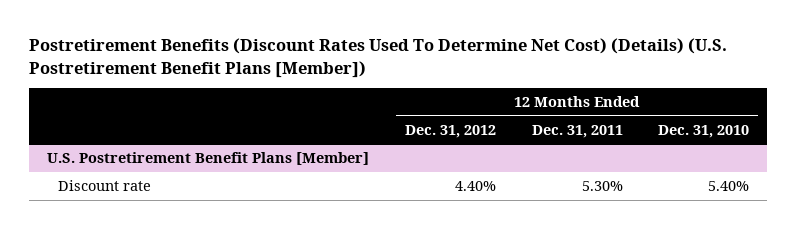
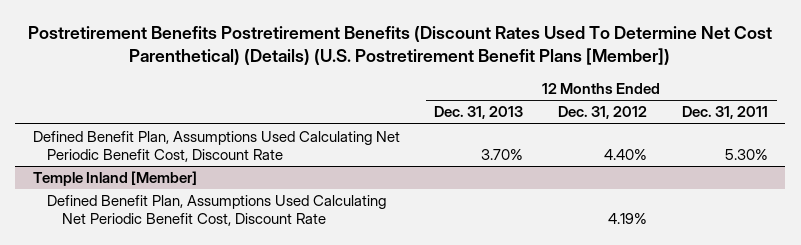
[29,38,728,78] Postretirement Benefits (Discount Rates Used To Determine Net Cost) (Details) (U.S. Postretirement Benefit Plans [Member]) -> [28,25,773,66] Postretirement Benefits Postretirement Benefits (Discount Rates Used To Determine Net Cost Parenthetical) (Details) (U.S. Postretirement Benefit Plans [Member])
[658,124,750,138] Dec. 31, 2010 -> none
none -> [434,106,524,120] Dec. 31, 2013
[47,151,370,165] U.S. Postretirement Benefit Plans [Member] -> none
[58,179,152,191] Discount rate -> [32,131,400,162] Defined Benefit Plan, Assumptions Used Calculating Net Periodic Benefit Cost, Discount Rate
none -> [32,171,197,187] Temple Inland [Member]
none -> [47,195,387,226] Defined Benefit Plan, Assumptions Used Calculating Net Periodic Benefit Cost, Discount Rate

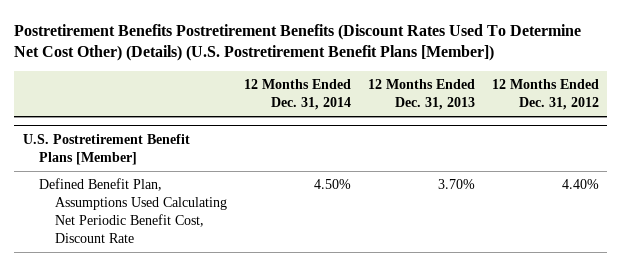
[28,25,773,66] Postretirement Benefits Postretirement Benefits (Discount Rates Used To Determine Net Cost Parenthetical) (Details) (U.S. Postretirement Benefit Plans [Member]) -> [14,23,582,62] Postretirement Benefits Postretirement Benefits (Discount Rates Used To Determine Net Cost Other) (Details) (U.S. Postretirement Benefit Plans [Member])
[681,106,768,120] Dec. 31, 2011 -> none
none -> [243,79,351,111] 12 Months Ended Dec. 31, 2014
none -> [22,134,190,165] U.S. Postretirement Benefit Plans [Member]
[32,171,197,187] Temple Inland [Member] -> none
[47,195,387,226] Defined Benefit Plan, Assumptions Used Calculating Net Periodic Benefit Cost, Discount Rate -> none

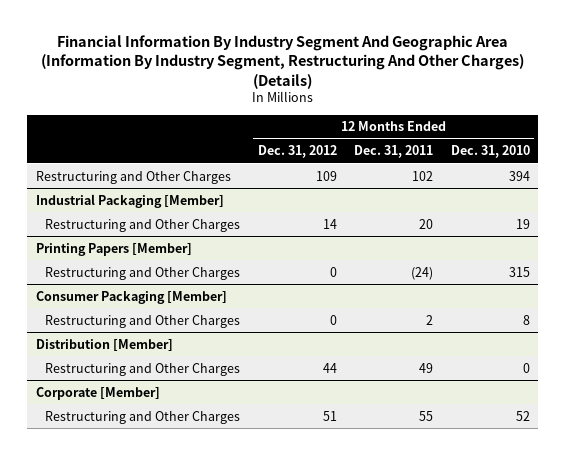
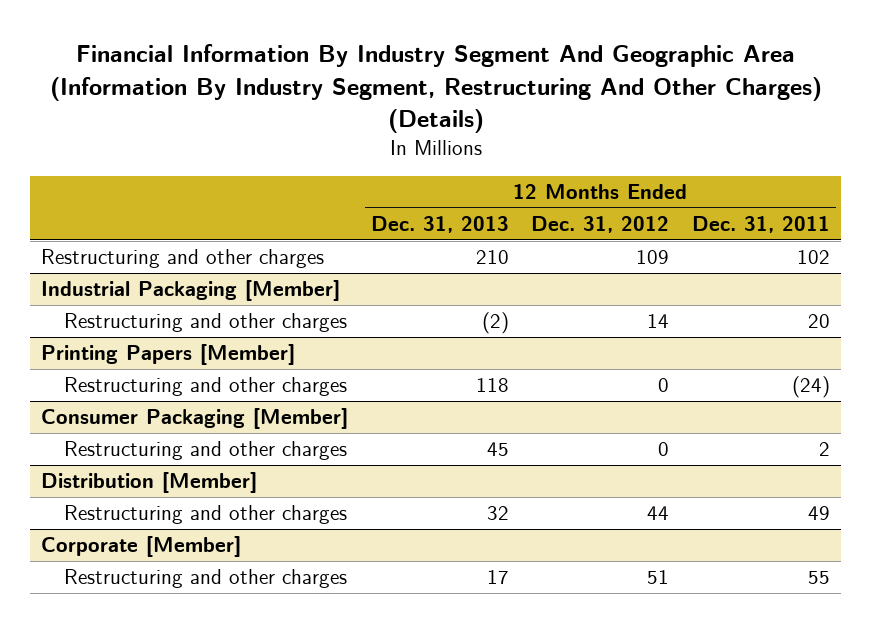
[450,145,530,159] Dec. 31, 2010 -> none
none -> [370,215,509,233] Dec. 31, 2013
[36,170,232,184] Restructuring and Other Charges -> [41,249,325,269] Restructuring and other charges
[45,218,241,232] Restructuring and Other Charges -> [63,313,347,333] Restructuring and other charges
[45,266,241,280] Restructuring and Other Charges -> [63,377,347,397] Restructuring and other charges
[45,314,241,328] Restructuring and Other Charges -> [63,441,347,461] Restructuring and other charges
[45,362,241,376] Restructuring and Other Charges -> [63,505,347,525] Restructuring and other charges
[45,410,241,424] Restructuring and Other Charges -> [63,569,347,589] Restructuring and other charges

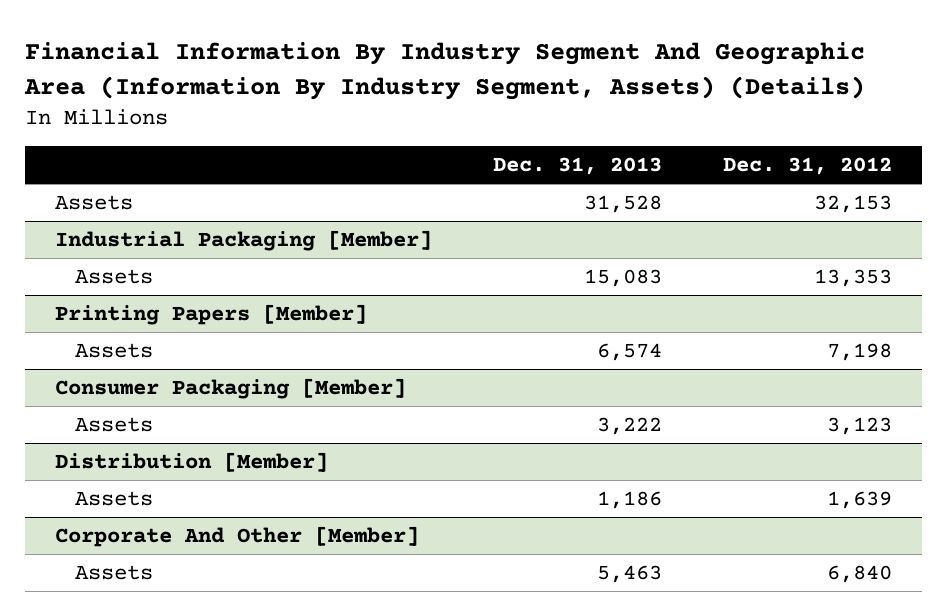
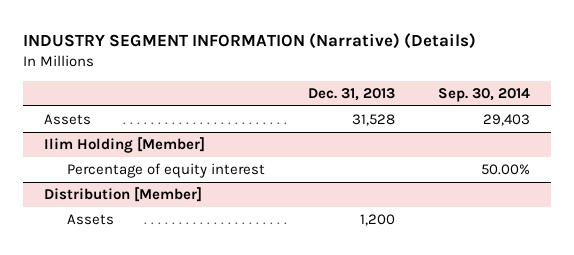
[23,42,865,101] Financial Information By Industry Segment And Geographic Area (Information By Industry Segment, Assets) (Details) -> [22,32,476,49] INDUSTRY SEGMENT INFORMATION (Narrative) (Details)
[723,157,893,176] Dec. 31, 2012 -> none
none -> [437,87,530,102] Sep. 30, 2014
[55,229,433,251] Industrial Packaging [Member] -> none
[74,268,153,284] Assets -> none
[55,303,368,325] Printing Papers [Member] -> none
[74,342,153,358] Assets -> none
[55,377,407,399] Consumer Packaging [Member] -> none
[74,416,153,432] Assets -> none
none -> [44,137,206,154] Ilim Holding [Member]
none -> [67,163,266,179] Percentage of equity interest
[55,525,420,547] Corporate And Other [Member] -> none
[74,564,153,580] Assets -> none
[597,490,663,509] 1,186 -> [360,214,396,227] 1,200

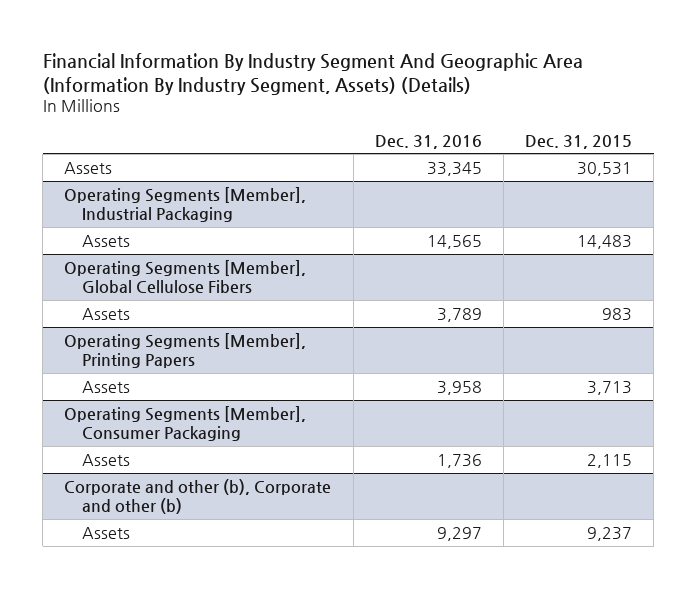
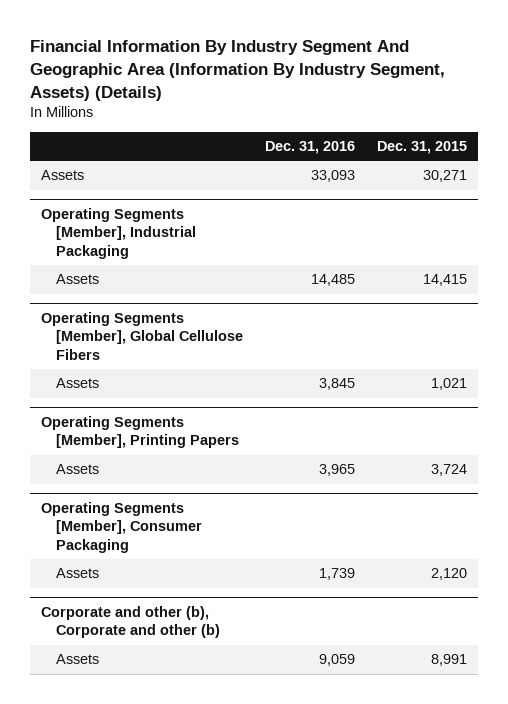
[426,161,482,176] 33,345 -> [310,170,355,183] 33,093
[576,161,632,176] 30,531 -> [422,170,467,183] 30,271
[426,234,482,249] 14,565 -> [310,274,355,287] 14,485
[576,234,632,249] 14,483 -> [422,274,467,287] 14,415
[436,307,482,322] 3,789 -> [318,378,355,391] 3,845
[601,307,632,321] 983 -> [430,378,467,391] 1,021
[436,380,482,395] 3,958 -> [318,464,355,477] 3,965
[586,380,632,395] 3,713 -> [430,464,467,477] 3,724
[436,453,482,468] 1,736 -> [318,568,355,581] 1,739
[586,453,632,468] 2,115 -> [430,568,467,581] 2,120
[436,526,482,541] 9,297 -> [318,654,355,667] 9,059
[586,526,632,541] 9,237 -> [430,654,467,667] 8,991

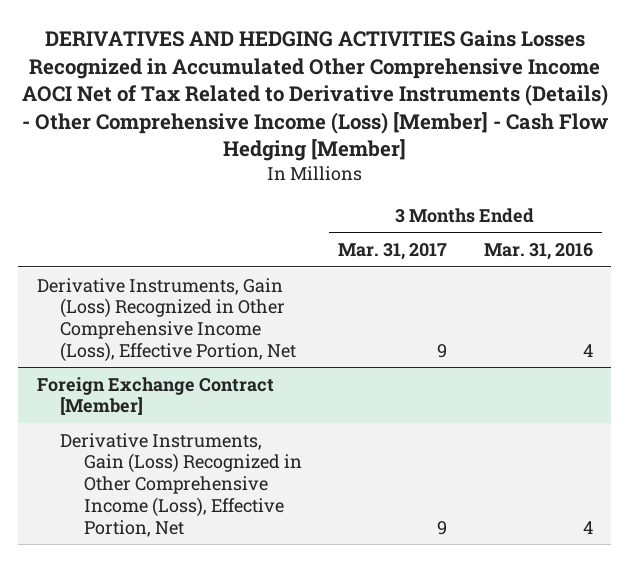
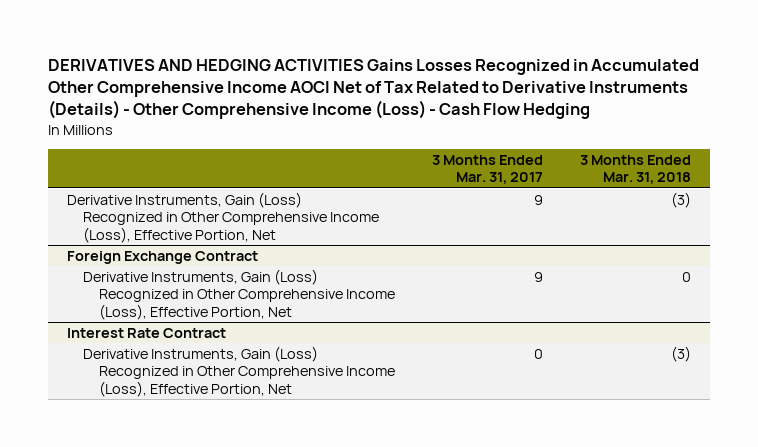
[21,29,608,162] DERIVATIVES AND HEDGING ACTIVITIES Gains Losses Recognized in Accumulated Other Comprehensive Income AOCI Net of Tax Related to Derivative Instruments (Details) - Other Comprehensive Income (Loss) [Member] - Cash Flow Hedging [Member] -> [48,58,700,120] DERIVATIVES AND HEDGING ACTIVITIES Gains Losses Recognized in Accumulated Other Comprehensive Income AOCI Net of Tax Related to Derivative Instruments (Details) - Other Comprehensive Income (Loss) - Cash Flow Hedging
[483,242,593,260] Mar. 31, 2016 -> none
none -> [580,154,692,185] 3 Months Ended Mar. 31, 2018
[36,376,274,416] Foreign Exchange Contract [Member] -> [67,250,259,264] Foreign Exchange Contract
none -> [67,327,227,338] Interest Rate Contract
none -> [82,345,395,398] Derivative Instruments, Gain (Loss) Recognized in Other Comprehensive Income (Loss), Effective Portion, Net

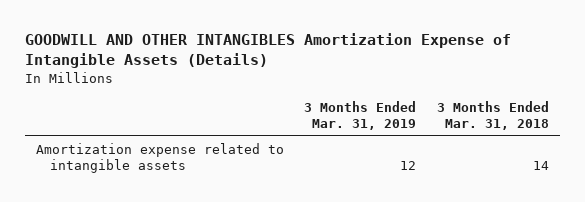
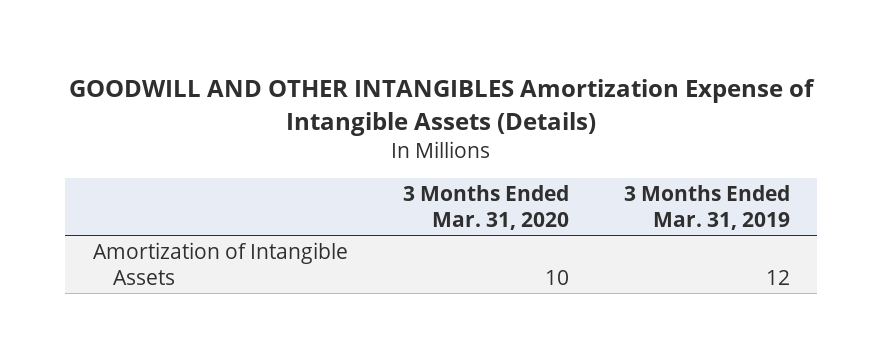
[437,101,550,131] 3 Months Ended Mar. 31, 2018 -> none
none -> [402,185,569,231] 3 Months Ended Mar. 31, 2020
[35,142,284,173] Amortization expense related to intangible assets -> [92,241,348,285] Amortization of Intangible Assets

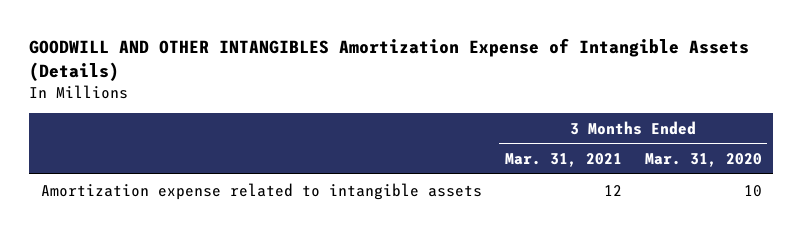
[623,185,790,231] 3 Months Ended Mar. 31, 2019 -> none
none -> [504,153,622,168] Mar. 31, 2021
[92,241,348,285] Amortization of Intangible Assets -> [40,182,482,200] Amortization expense related to intangible assets

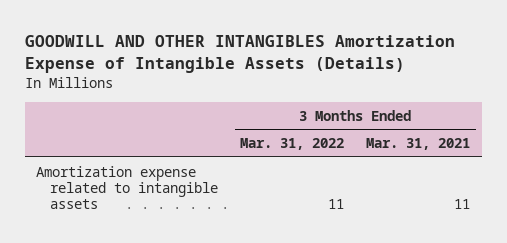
[644,153,762,168] Mar. 31, 2020 -> none
none -> [240,137,345,150] Mar. 31, 2022
[603,184,622,196] 12 -> [454,199,471,210] 11

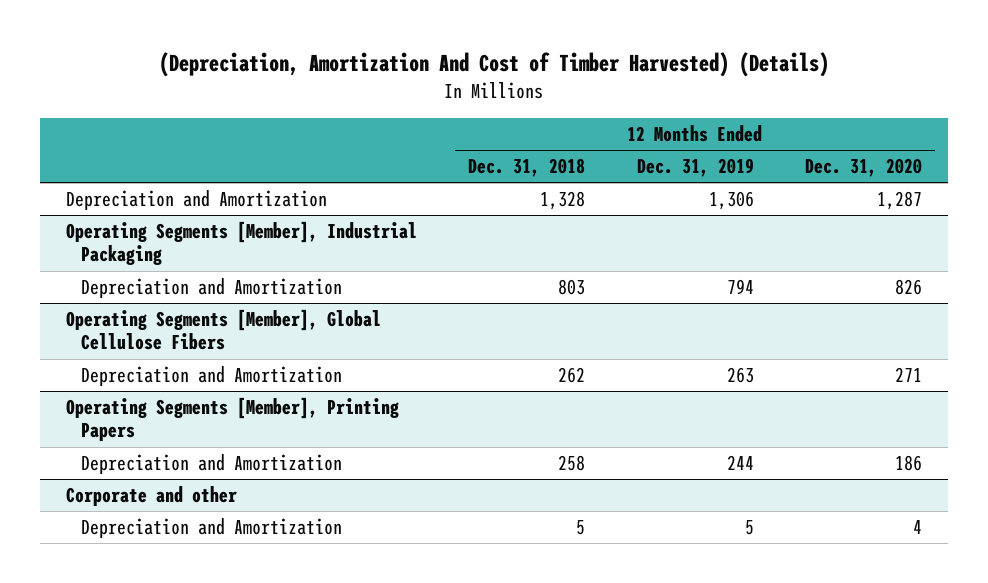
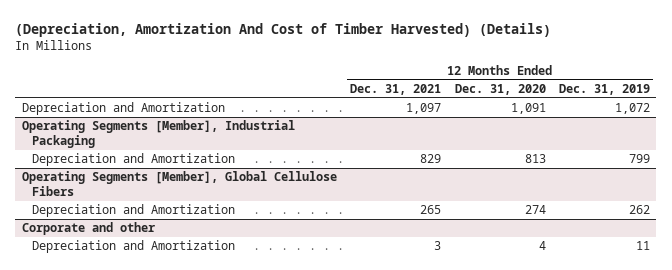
[468,158,586,178] Dec. 31, 2018 -> none
none -> [350,84,442,96] Dec. 31, 2021
[708,191,754,211] 1,306 -> [614,103,650,115] 1,072
[876,191,922,211] 1,287 -> [510,103,546,115] 1,091
[726,279,754,295] 794 -> [628,154,650,164] 799
[894,279,922,296] 826 -> [524,154,546,164] 813
[65,397,399,442] Operating Segments [Member], Printing Papers -> none
[80,454,342,475] Depreciation and Amortization -> none
[726,367,754,384] 263 -> [628,205,650,215] 262
[894,367,922,383] 271 -> [524,205,546,215] 274
[744,520,754,536] 5 -> [635,241,650,251] 11

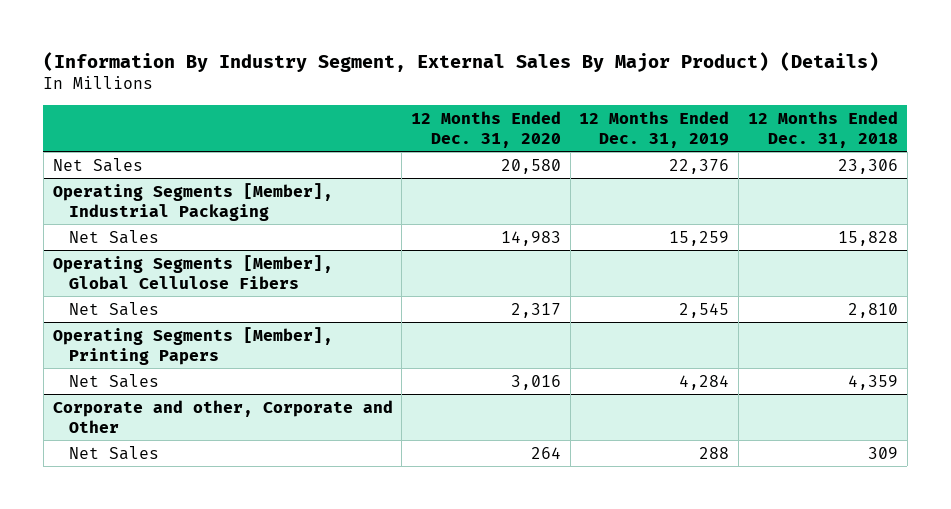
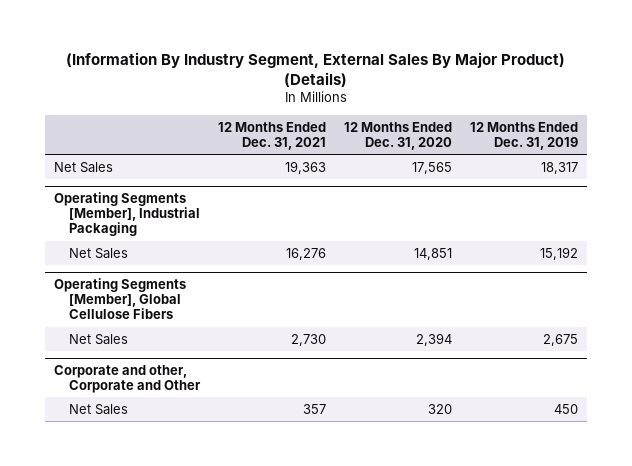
[747,110,898,148] 12 Months Ended Dec. 31, 2018 -> none
none -> [217,121,326,151] 12 Months Ended Dec. 31, 2021
[501,158,562,174] 20,580 -> [411,161,452,174] 17,565
[669,158,730,174] 22,376 -> [541,161,579,174] 18,317
[501,230,562,246] 14,983 -> [413,247,452,260] 14,851
[669,230,730,246] 15,259 -> [540,246,579,260] 15,192
[52,326,333,365] Operating Segments [Member], Printing Papers -> none
[68,373,159,388] Net Sales -> none
[511,302,562,318] 2,317 -> [415,332,452,346] 2,394
[679,302,730,318] 2,545 -> [543,333,579,346] 2,675
[531,446,562,459] 264 -> [427,403,452,414] 320
[699,446,730,459] 288 -> [554,403,579,414] 450

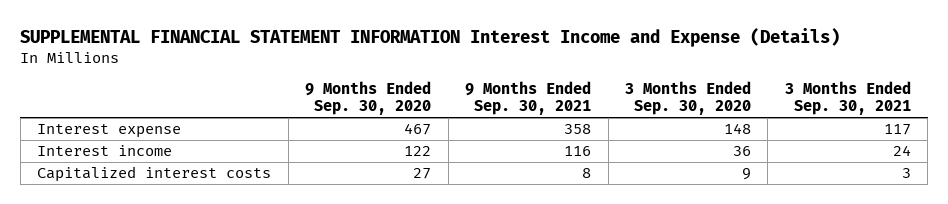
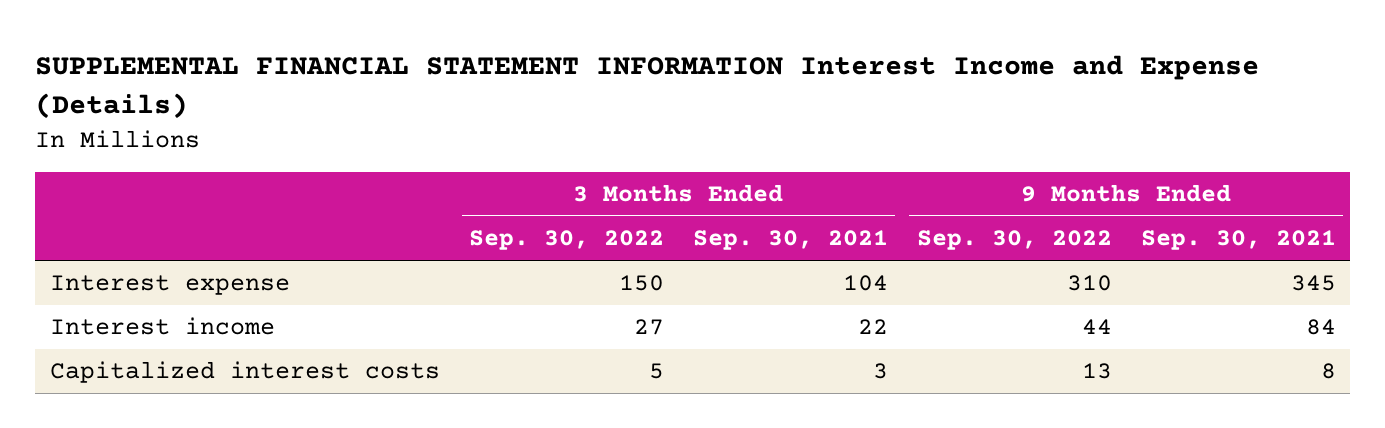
[305,81,432,116] 9 Months Ended Sep. 30, 2020 -> none
[624,81,751,116] 3 Months Ended Sep. 30, 2020 -> none
none -> [468,230,664,251] Sep. 30, 2022
none -> [916,230,1112,251] Sep. 30, 2022
[564,124,592,135] 358 -> [1290,275,1336,292] 345
[883,124,911,136] 117 -> [842,275,888,292] 104
[564,146,592,157] 116 -> [1305,319,1336,336] 84
[892,145,911,157] 24 -> [857,319,888,335] 22

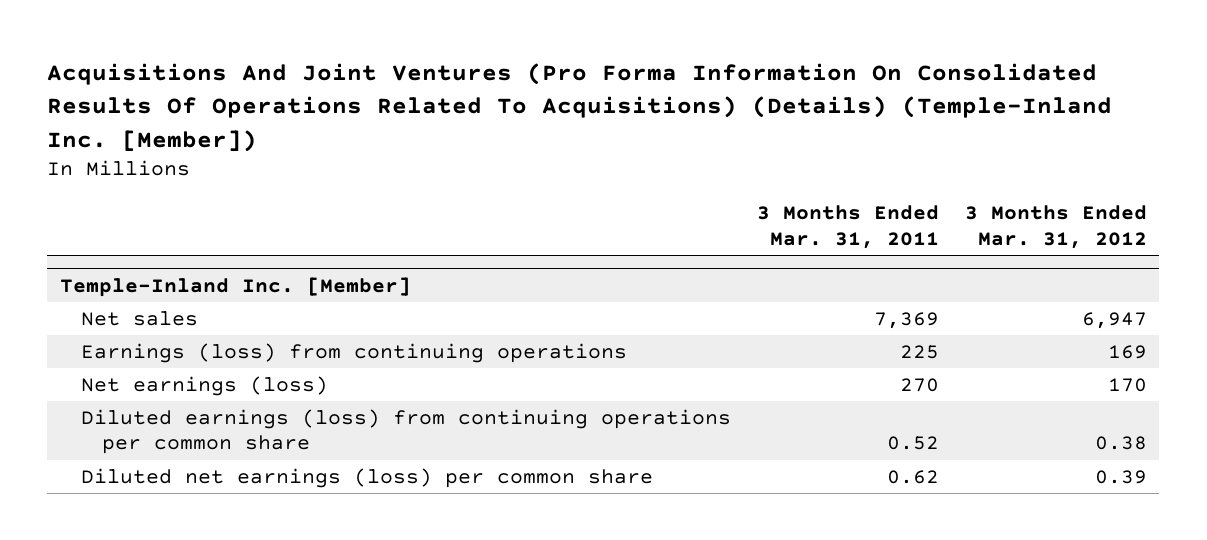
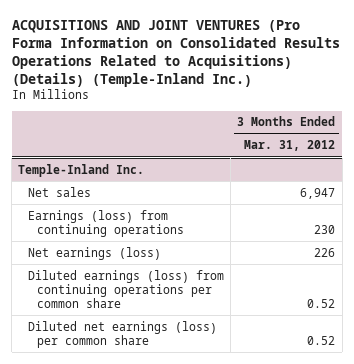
[47,63,1113,152] Acquisitions And Joint Ventures (Pro Forma Information On Consolidated Results Of Operations Related To Acquisitions) (Details) (Temple-Inland Inc. [Member]) -> [11,19,340,87] ACQUISITIONS AND JOINT VENTURES (Pro Forma Information on Consolidated Results Operations Related to Acquisitions) (Details) (Temple-Inland Inc.)
[756,205,939,250] 3 Months Ended Mar. 31, 2011 -> none
[60,276,412,297] Temple-Inland Inc. [Member] -> [18,163,145,177] Temple-Inland Inc.
[1107,344,1147,359] 169 -> [314,224,336,234] 230
[1107,377,1147,392] 170 -> [314,247,336,257] 226
[1094,436,1147,451] 0.38 -> [307,299,336,309] 0.52
[1094,469,1147,484] 0.39 -> [307,335,336,345] 0.52

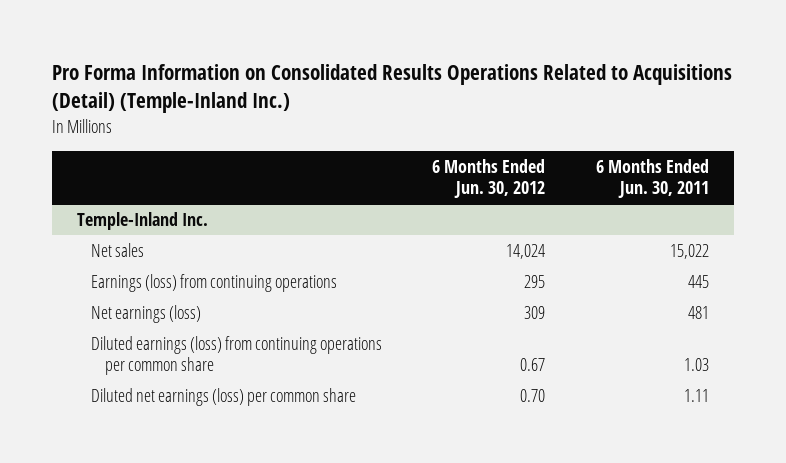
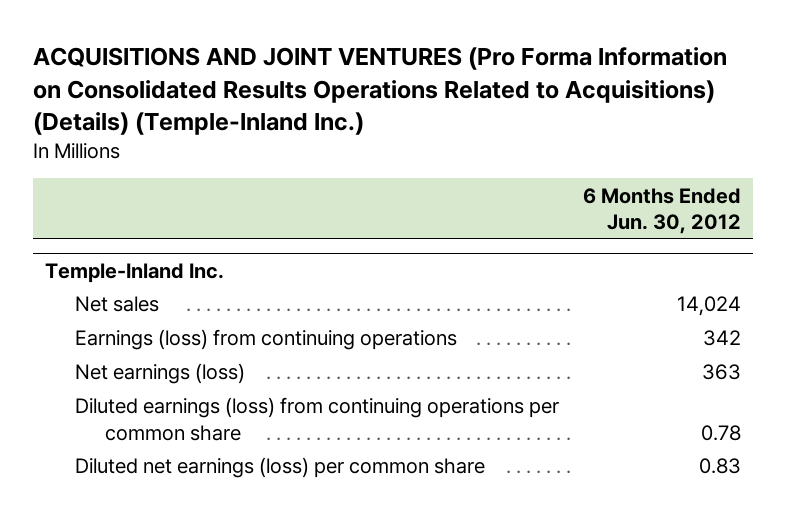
[51,63,732,114] Pro Forma Information on Consolidated Results Operations Related to Acquisitions (Detail) (Temple-Inland Inc.) -> [33,47,728,135] ACQUISITIONS AND JOINT VENTURES (Pro Forma Information on Consolidated Results Operations Related to Acquisitions) (Details) (Temple-Inland Inc.)
[595,158,709,198] 6 Months Ended Jun. 30, 2011 -> none
[524,275,546,289] 295 -> [702,330,741,347] 342
[524,306,546,320] 309 -> [701,364,741,381] 363
[520,358,546,372] 0.67 -> [700,424,741,441] 0.78
[520,389,546,403] 0.70 -> [698,458,741,475] 0.83

